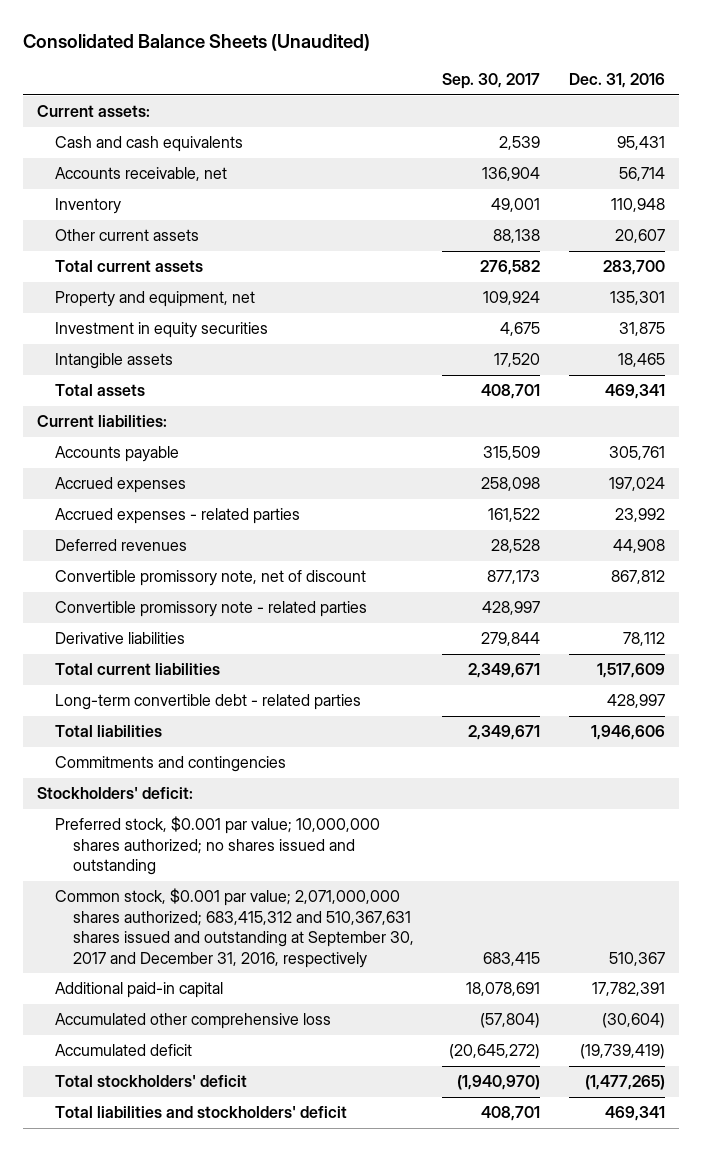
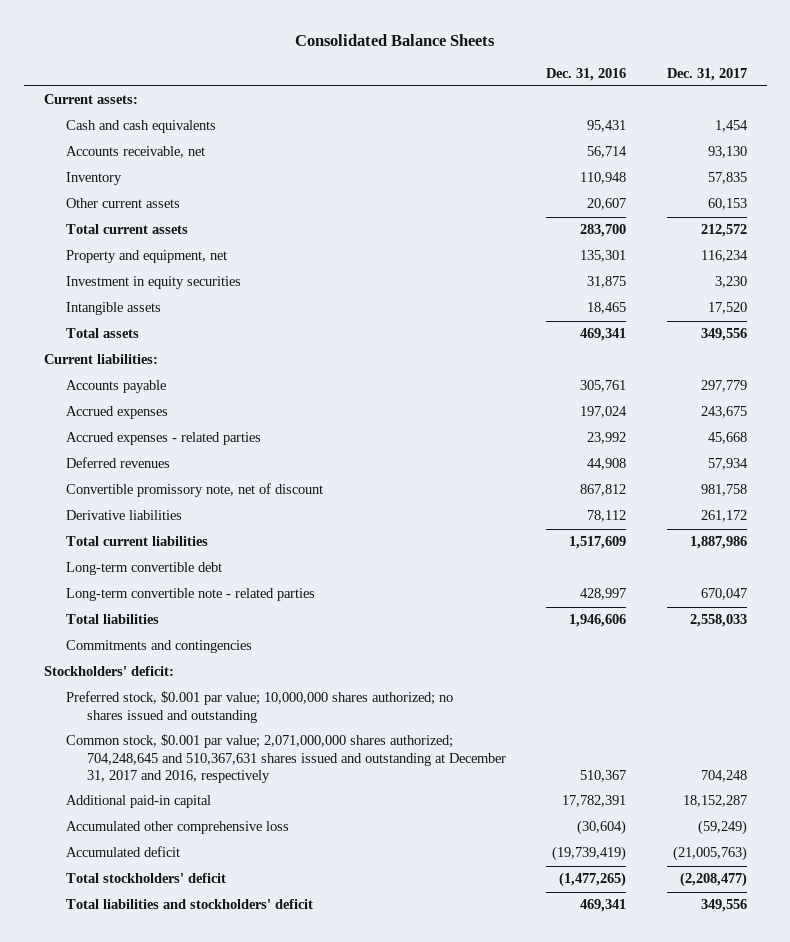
[23,33,371,51] Consolidated Balance Sheets (Unaudited) -> [295,33,496,46] Consolidated Balance Sheets
[442,73,541,90] Sep. 30, 2017 -> none
none -> [666,67,747,81] Dec. 31, 2017
[55,601,368,618] Convertible promissory note - related parties -> none
none -> [65,562,222,576] Long-term convertible debt
[55,694,362,711] Long-term convertible debt - related parties -> [65,588,315,602] Long-term convertible note - related parties
[55,888,415,968] Common stock, $0.001 par value; 2,071,000,000 shares authorized; 683,415,312 and 510,367,631 shares issued and outstanding at September 30, 2017 and December 31, 2016, respectively -> [65,734,507,783] Common stock, $0.001 par value; 2,071,000,000 shares authorized; 704,248,645 and 510,367,631 shares issued and outstanding at December 31, 2017 and 2016, respectively

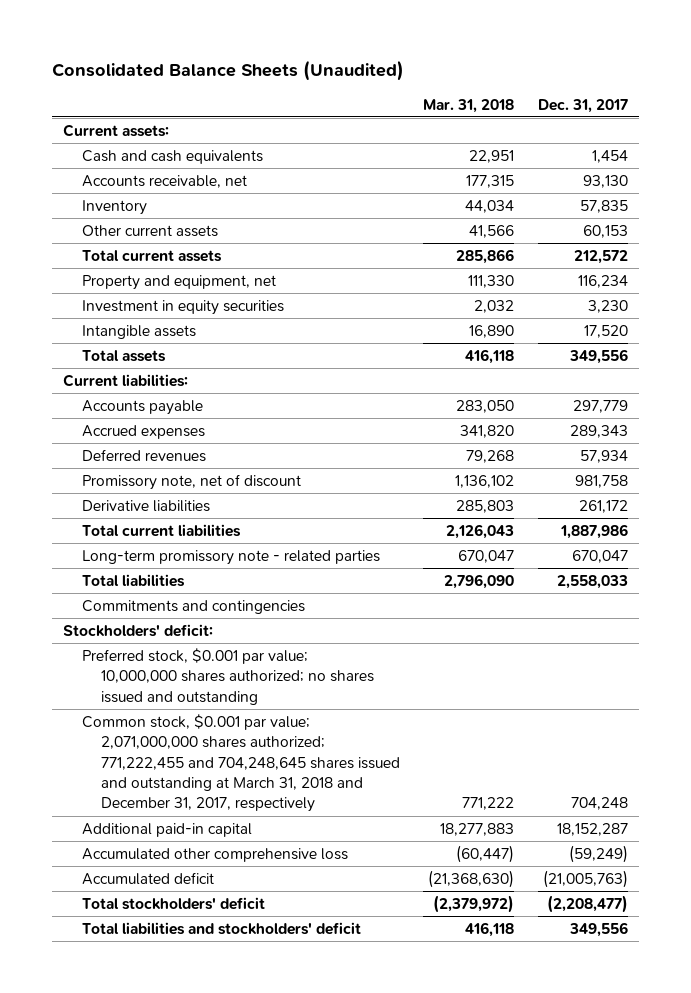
[295,33,496,46] Consolidated Balance Sheets -> [51,59,404,81] Consolidated Balance Sheets (Unaudited)
[546,67,627,81] Dec. 31, 2016 -> none
none -> [423,98,515,113] Mar. 31, 2018
[65,432,261,446] Accrued expenses - related parties -> none
[700,406,747,419] 243,675 -> [569,424,628,438] 289,343
[65,483,323,498] Convertible promissory note, net of discount -> [82,473,302,490] Promissory note, net of discount
[65,562,222,576] Long-term convertible debt -> none
[65,588,315,602] Long-term convertible note - related parties -> [82,549,381,565] Long-term promissory note - related parties
[65,734,507,783] Common stock, $0.001 par value; 2,071,000,000 shares authorized; 704,248,645 and 510,367,631 shares issued and outstanding at December 31, 2017 and 2016, respectively -> [82,713,401,813] Common stock, $0.001 par value; 2,071,000,000 shares authorized; 771,222,455 and 704,248,645 shares issued and outstanding at March 31, 2018 and December 31, 2017, respectively

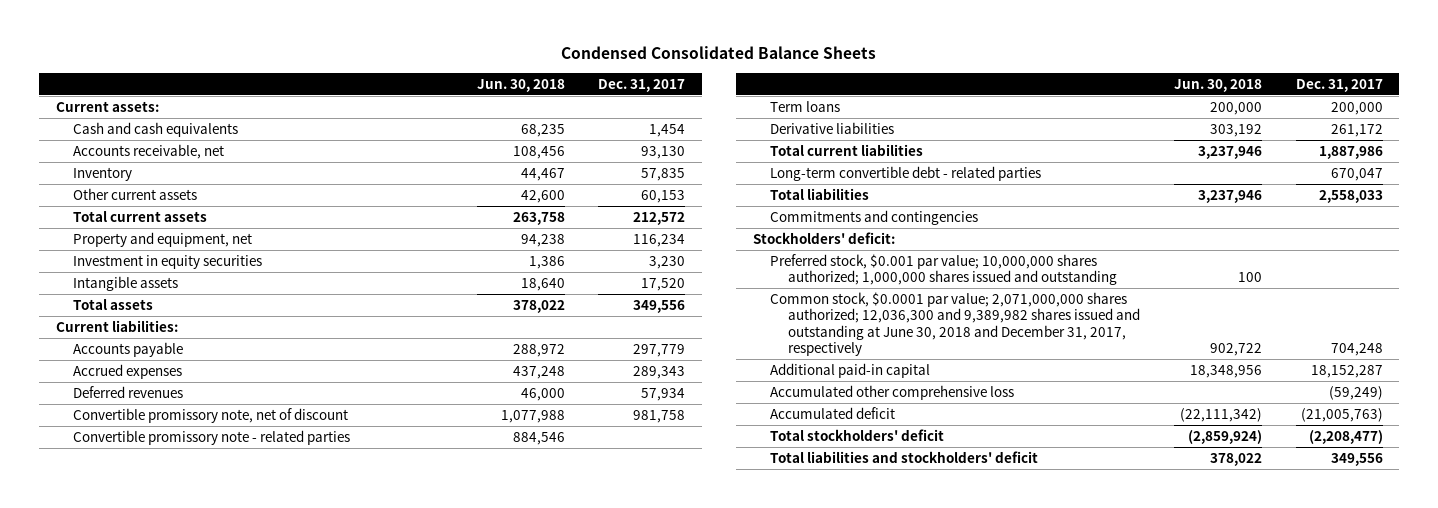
[51,59,404,81] Consolidated Balance Sheets (Unaudited) -> [561,46,877,60] Condensed Consolidated Balance Sheets
[423,98,515,113] Mar. 31, 2018 -> none
none -> [476,78,565,92] Jun. 30, 2018
[82,473,302,490] Promissory note, net of discount -> [73,407,349,423] Convertible promissory note, net of discount
none -> [73,429,351,445] Convertible promissory note - related parties
none -> [770,100,841,112] Term loans
[82,549,381,565] Long-term promissory note - related parties -> [770,165,1042,181] Long-term convertible debt - related parties
[82,647,375,705] Preferred stock, $0.001 par value; 10,000,000 shares authorized; no shares issued and outstanding -> [770,253,1117,286] Preferred stock, $0.001 par value; 10,000,000 shares authorized; 1,000,000 shares issued and outstanding
[82,713,401,813] Common stock, $0.001 par value; 2,071,000,000 shares authorized; 771,222,455 and 704,248,645 shares issued and outstanding at March 31, 2018 and December 31, 2017, respectively -> [770,291,1140,357] Common stock, $0.0001 par value; 2,071,000,000 shares authorized; 12,036,300 and 9,389,982 shares issued and outstanding at June 30, 2018 and December 31, 2017, respectively

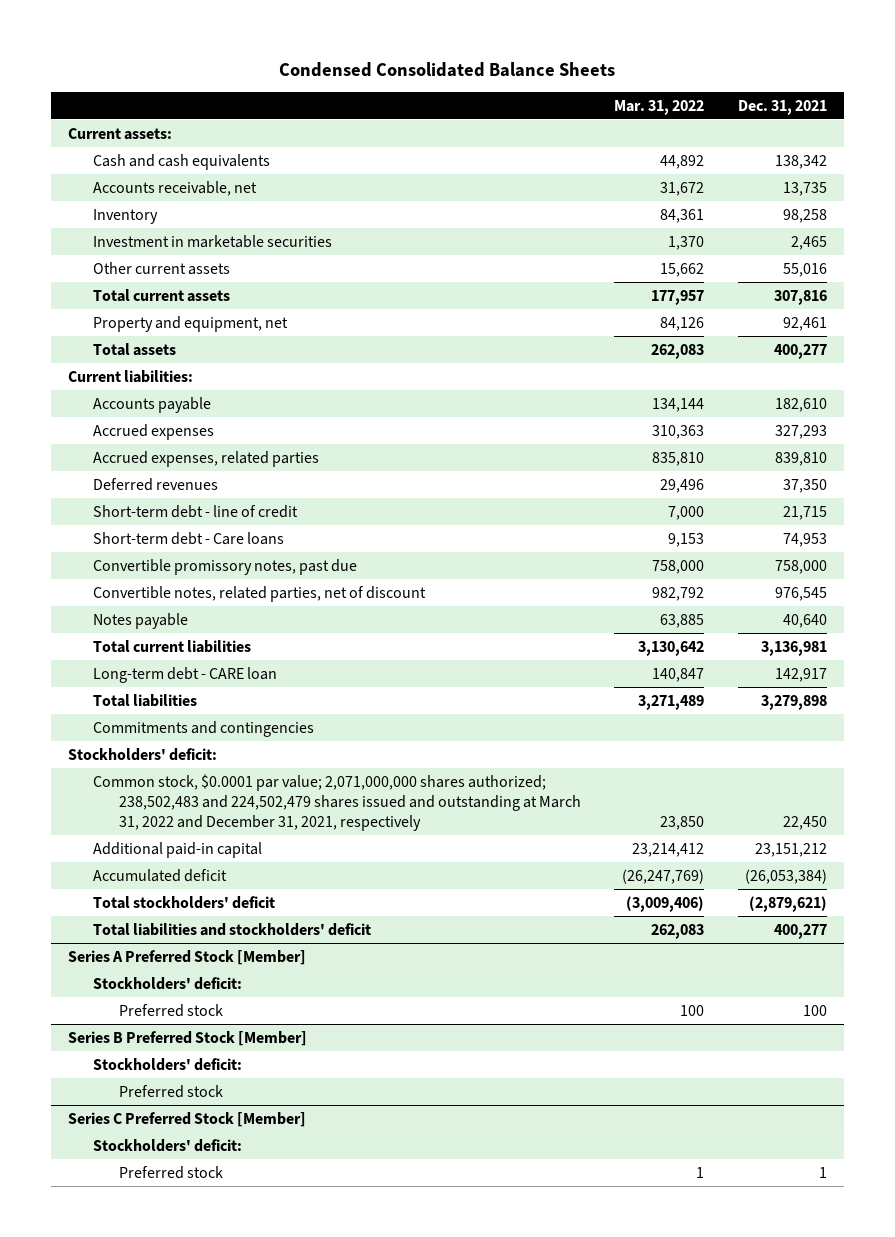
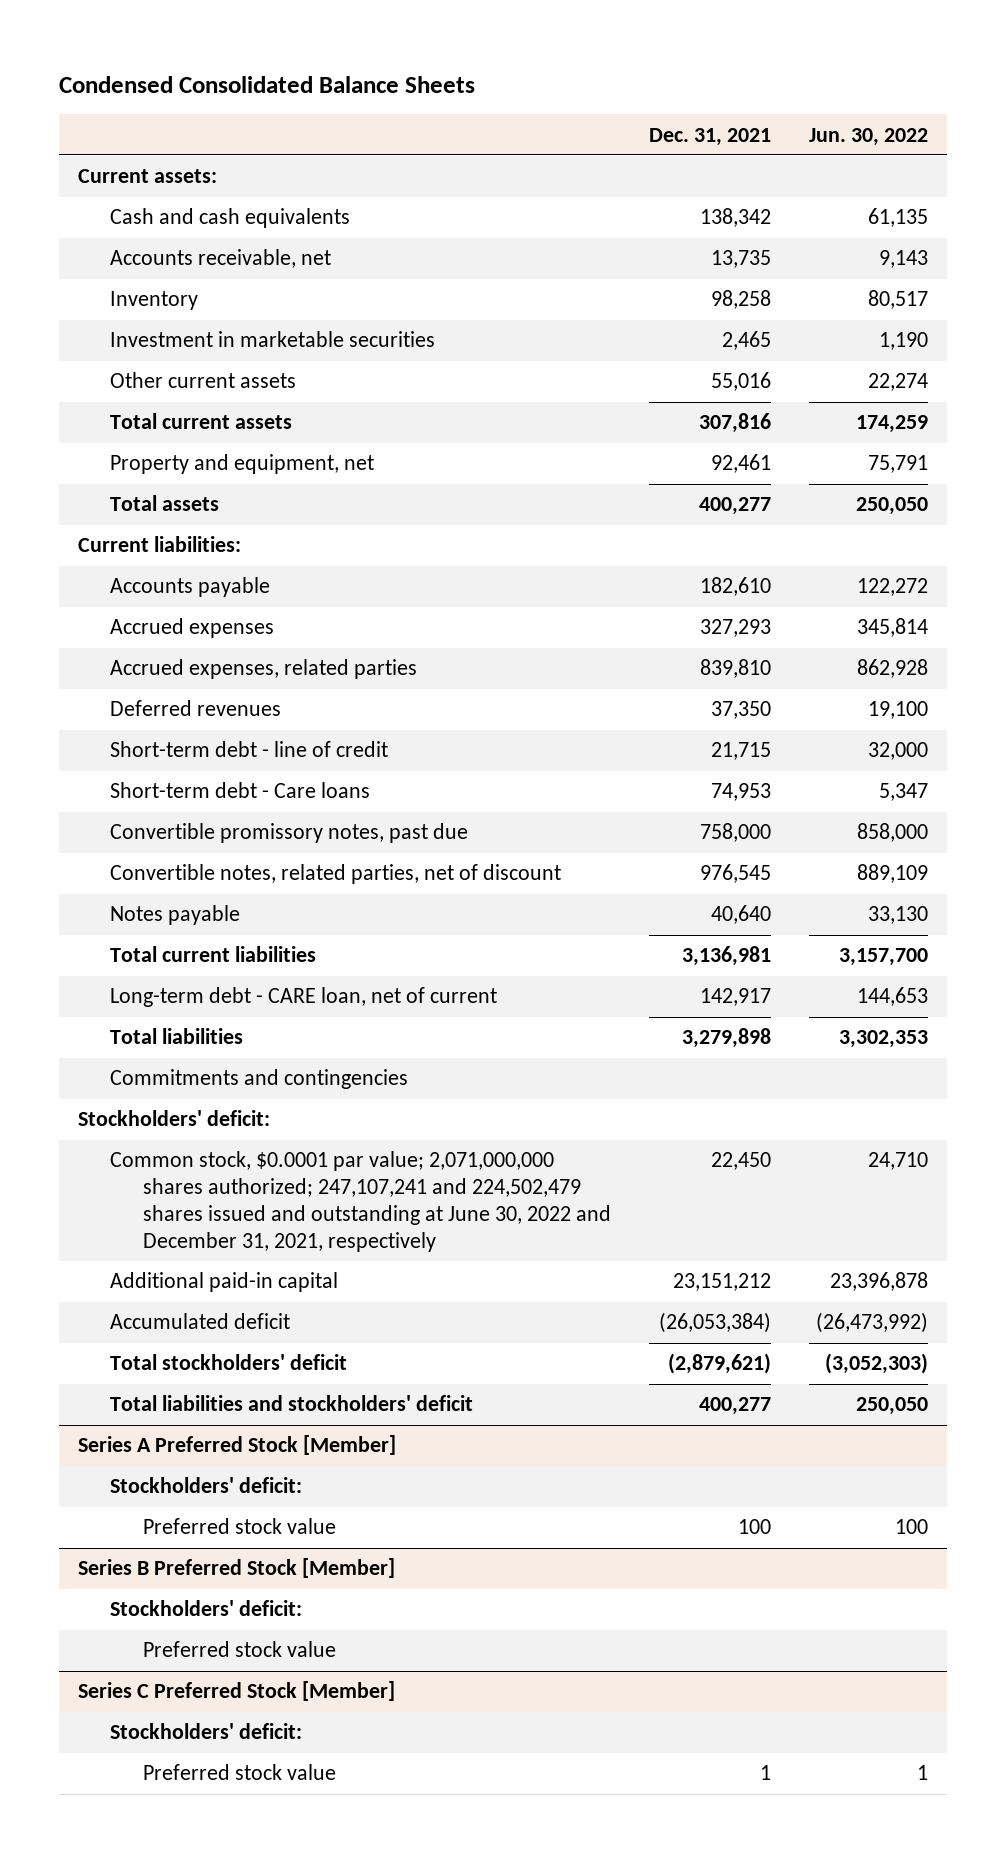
[614,99,705,115] Mar. 31, 2022 -> none
none -> [809,127,929,146] Jun. 30, 2022
[93,666,278,683] Long-term debt - CARE loan -> [110,987,498,1008] Long-term debt - CARE loan, net of current
[93,773,581,832] Common stock, $0.0001 par value; 2,071,000,000 shares authorized; 238,502,483 and 224,502,479 shares issued and outstanding at March 31, 2022 and December 31, 2021, respectively -> [110,1151,611,1252] Common stock, $0.0001 par value; 2,071,000,000 shares authorized; 247,107,241 and 224,502,479 shares issued and outstanding at June 30, 2022 and December 31, 2021, respectively
[118,1003,223,1017] Preferred stock -> [142,1518,336,1535] Preferred stock value
[118,1084,223,1098] Preferred stock -> [142,1641,336,1658] Preferred stock value
[118,1165,223,1179] Preferred stock -> [142,1764,336,1781] Preferred stock value

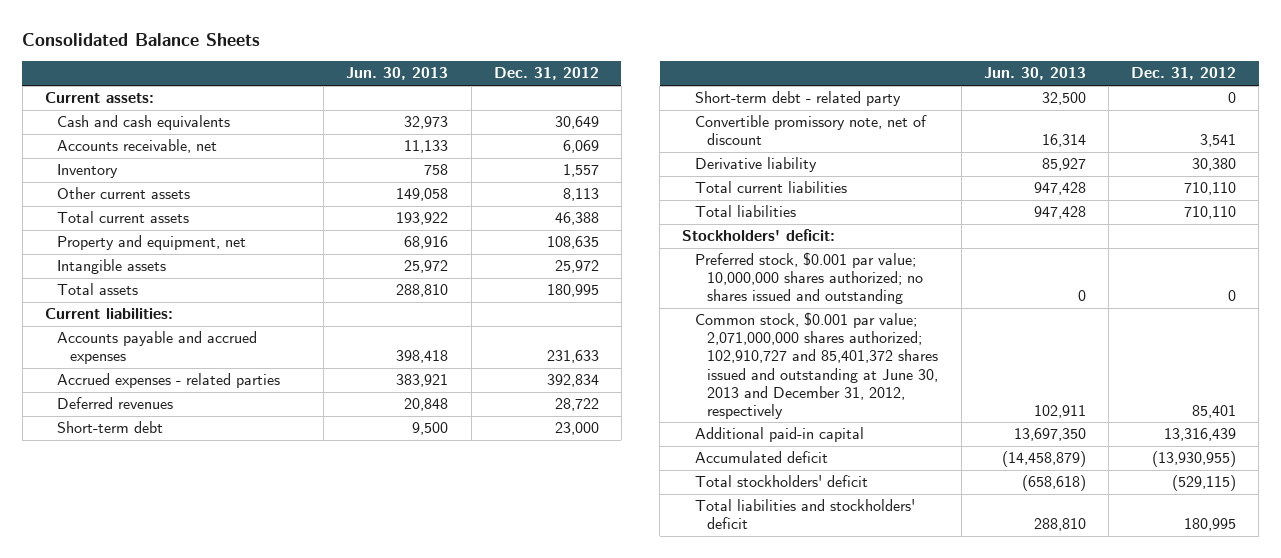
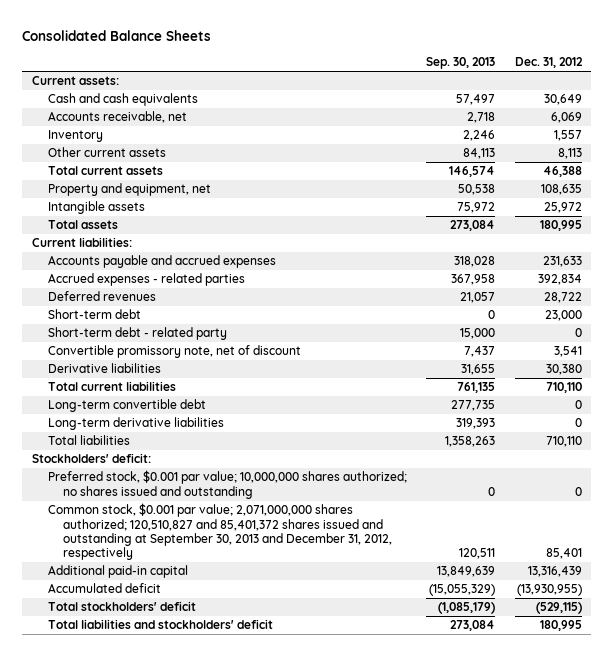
[346,67,449,81] Jun. 30, 2013 -> none
none -> [426,57,496,70] Sep. 30, 2013
[694,157,817,173] Derivative liability -> [47,363,161,374] Derivative liabilities
none -> [47,399,206,413] Long-term convertible debt
none -> [47,417,224,431] Long-term derivative liabilities
[694,312,939,419] Common stock, $0.001 par value; 2,071,000,000 shares authorized; 102,910,727 and 85,401,372 shares issued and outstanding at June 30, 2013 and December 31, 2012, respectively -> [47,503,393,561] Common stock, $0.001 par value; 2,071,000,000 shares authorized; 120,510,827 and 85,401,372 shares issued and outstanding at September 30, 2013 and December 31, 2012, respectively

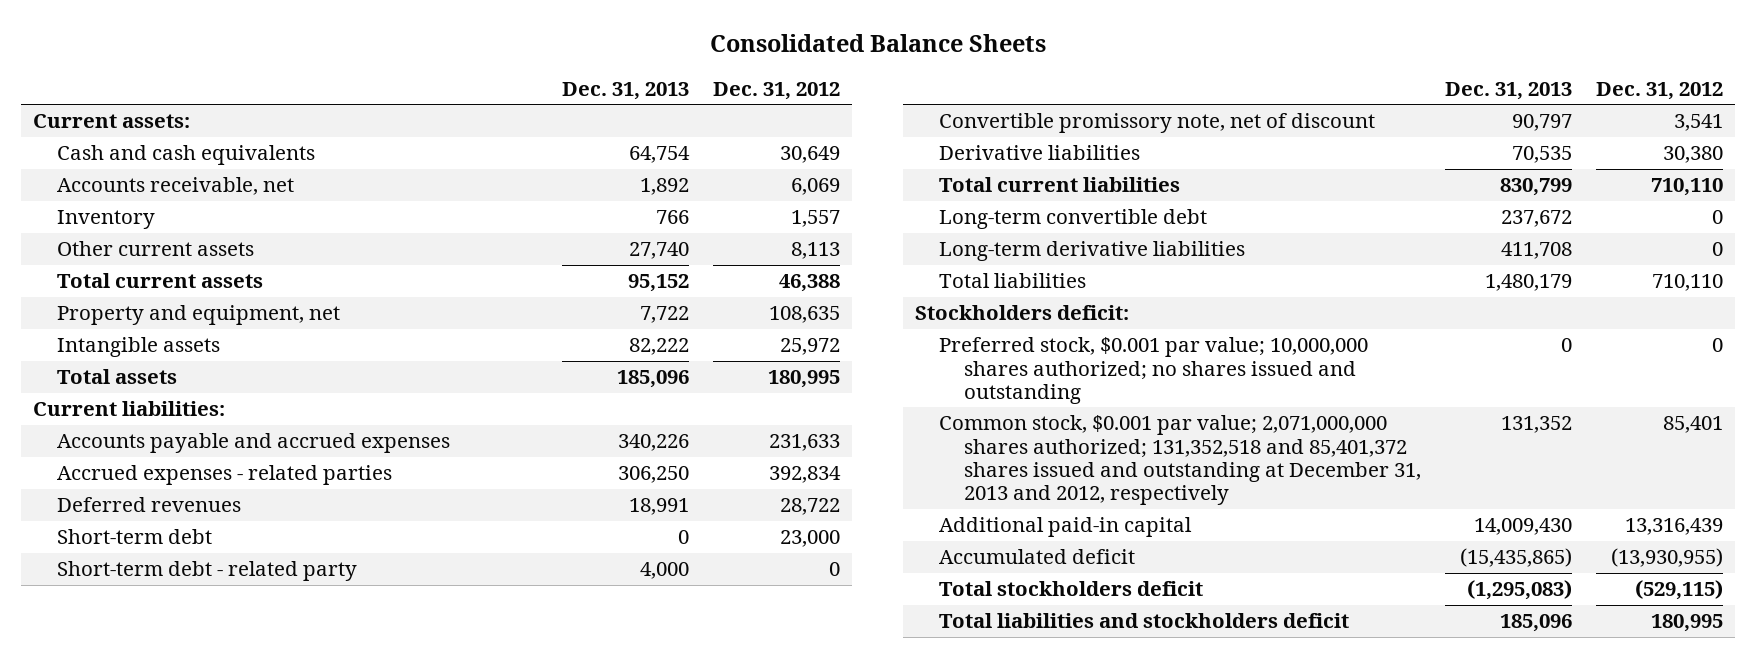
[426,57,496,70] Sep. 30, 2013 -> none
none -> [562,81,690,100] Dec. 31, 2013
[32,453,152,464] Stockholders' deficit: -> [915,305,1130,321] Stockholders deficit:
[47,503,393,561] Common stock, $0.001 par value; 2,071,000,000 shares authorized; 120,510,827 and 85,401,372 shares issued and outstanding at September 30, 2013 and December 31, 2012, respectively -> [939,415,1421,506] Common stock, $0.001 par value; 2,071,000,000 shares authorized; 131,352,518 and 85,401,372 shares issued and outstanding at December 31, 2013 and 2012, respectively
[47,601,196,612] Total stockholders' deficit -> [939,581,1204,597] Total stockholders deficit
[47,619,273,630] Total liabilities and stockholders' deficit -> [939,613,1350,629] Total liabilities and stockholders deficit

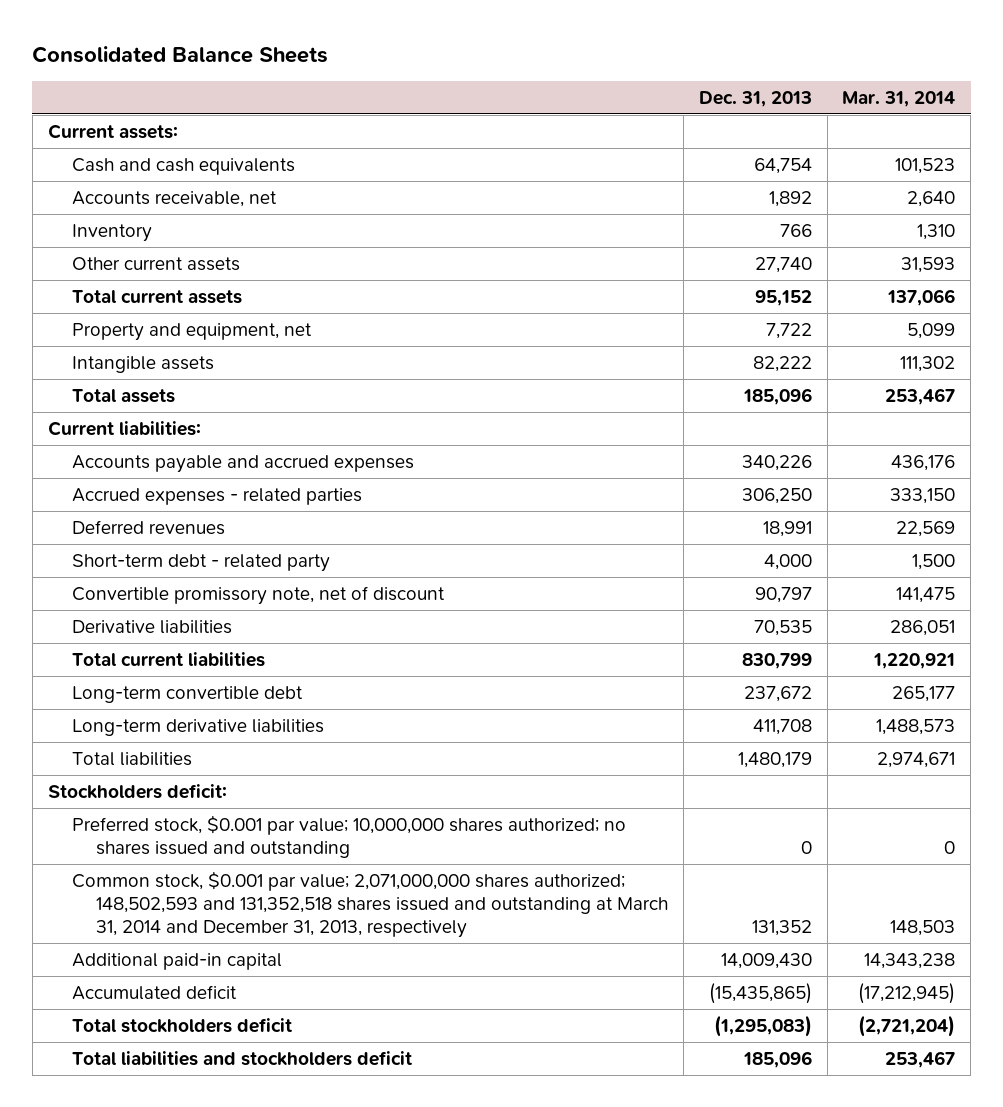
[713,81,841,100] Dec. 31, 2012 -> none
none -> [842,90,956,107] Mar. 31, 2014
[57,529,213,545] Short-term debt -> none
[939,415,1421,506] Common stock, $0.001 par value; 2,071,000,000 shares authorized; 131,352,518 and 85,401,372 shares issued and outstanding at December 31, 2013 and 2012, respectively -> [71,871,668,939] Common stock, $0.001 par value; 2,071,000,000 shares authorized; 148,502,593 and 131,352,518 shares issued and outstanding at March 31, 2014 and December 31, 2013, respectively

